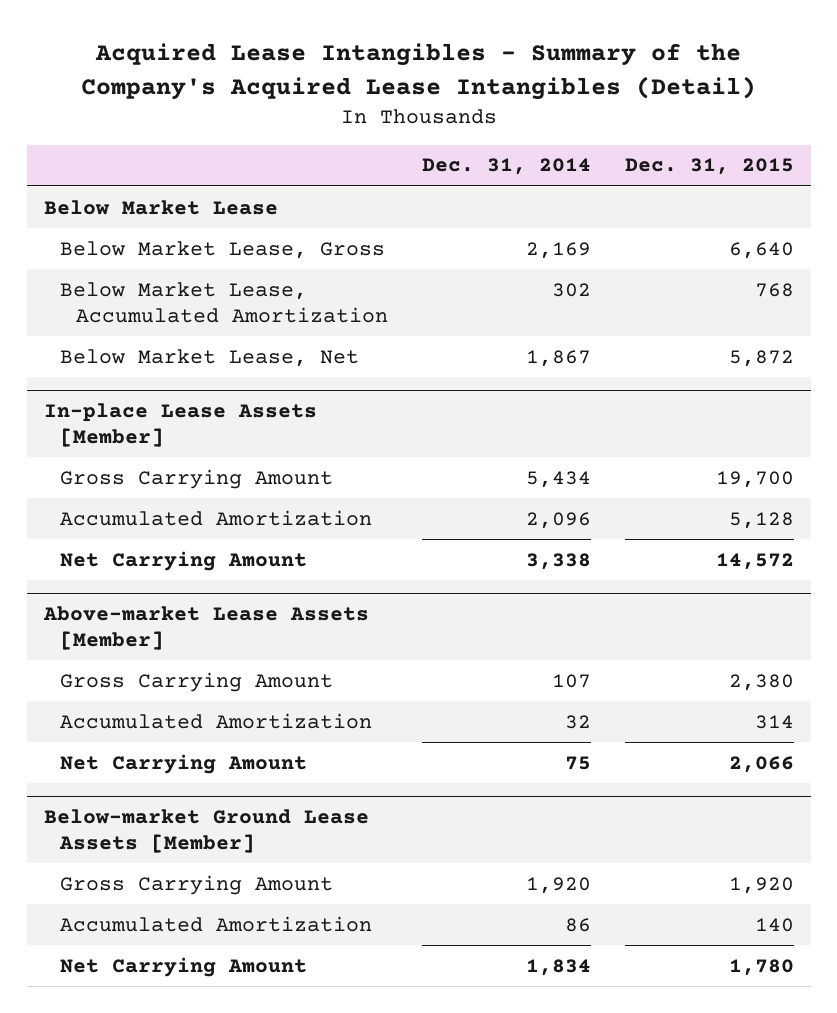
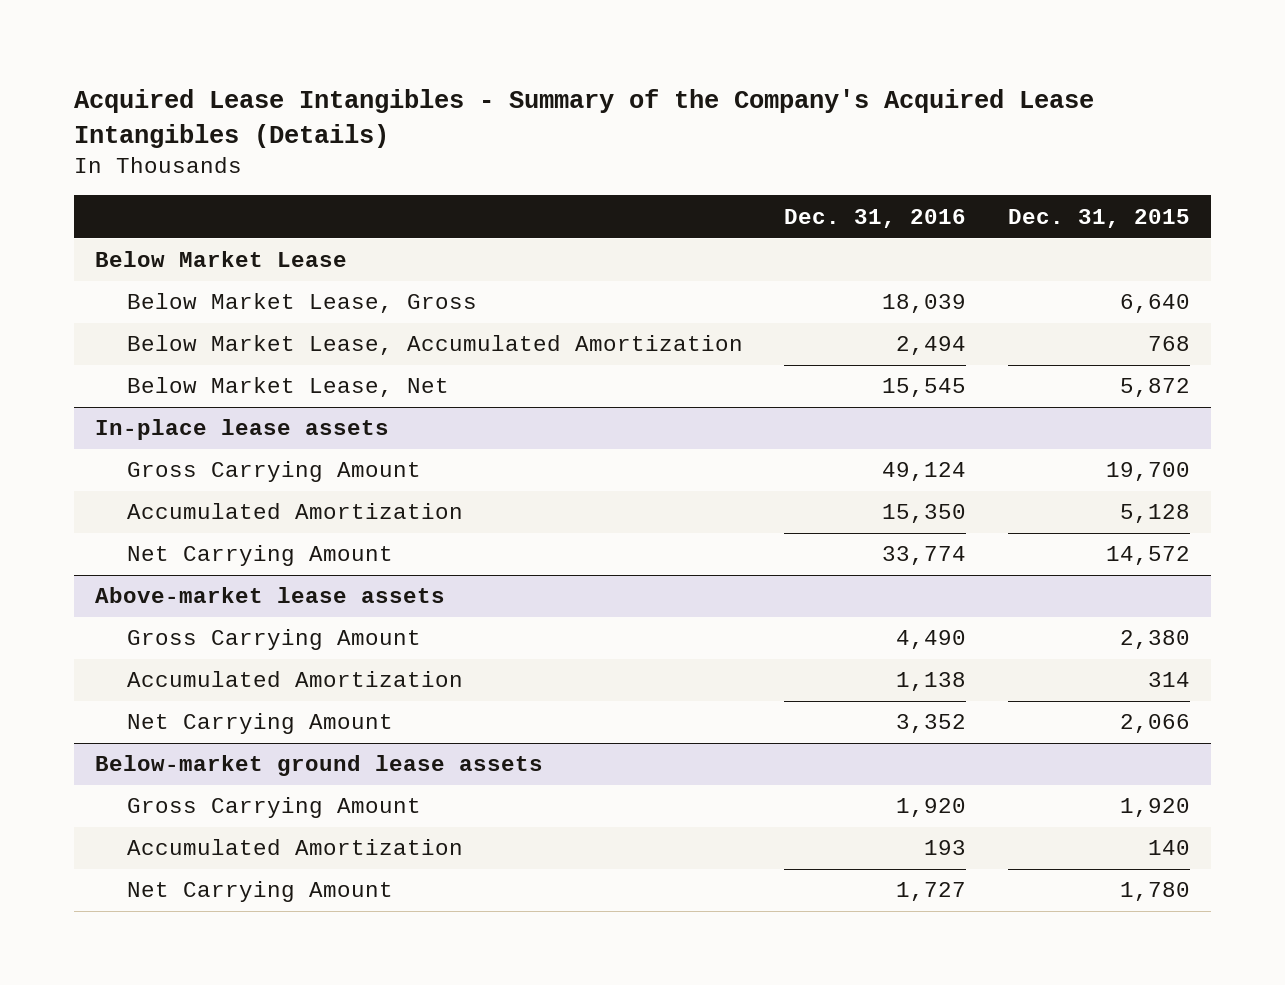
[80,43,756,100] Acquired Lease Intangibles - Summary of the Company's Acquired Lease Intangibles (Detail) -> [73,89,1094,148] Acquired Lease Intangibles - Summary of the Company's Acquired Lease Intangibles (Details)
[422,158,592,176] Dec. 31, 2014 -> none
none -> [784,208,967,228] Dec. 31, 2016
[43,402,317,447] In-place Lease Assets [Member] -> [94,419,389,441] In-place lease assets
[42,605,369,650] Above-market Lease Assets [Member] -> [94,587,445,604] Above-market lease assets
[43,808,369,853] Below-market Ground Lease Assets [Member] -> [94,755,543,777] Below-market ground lease assets

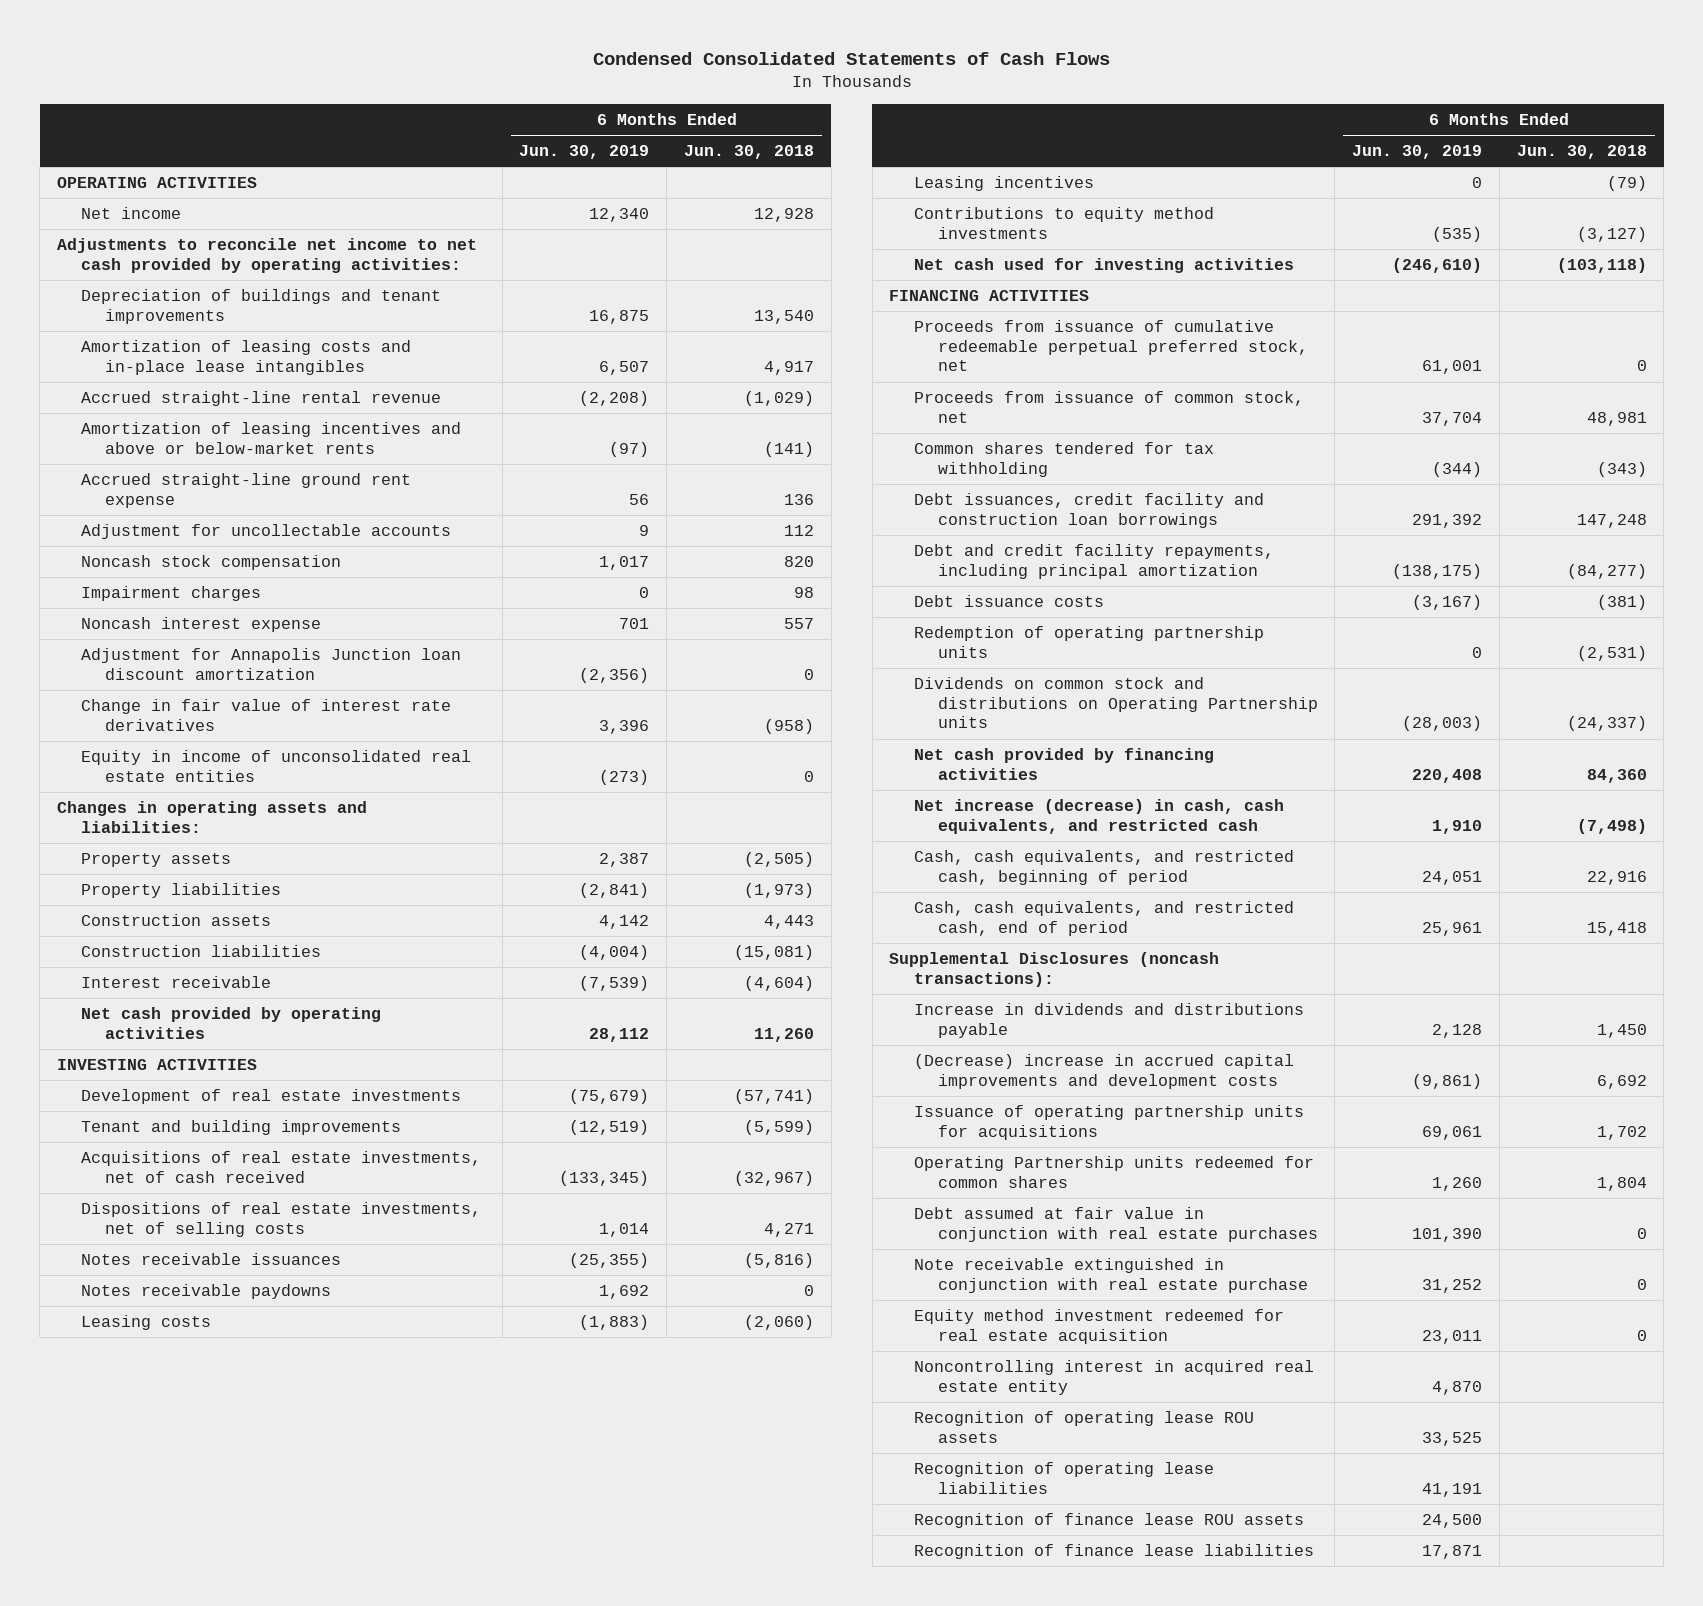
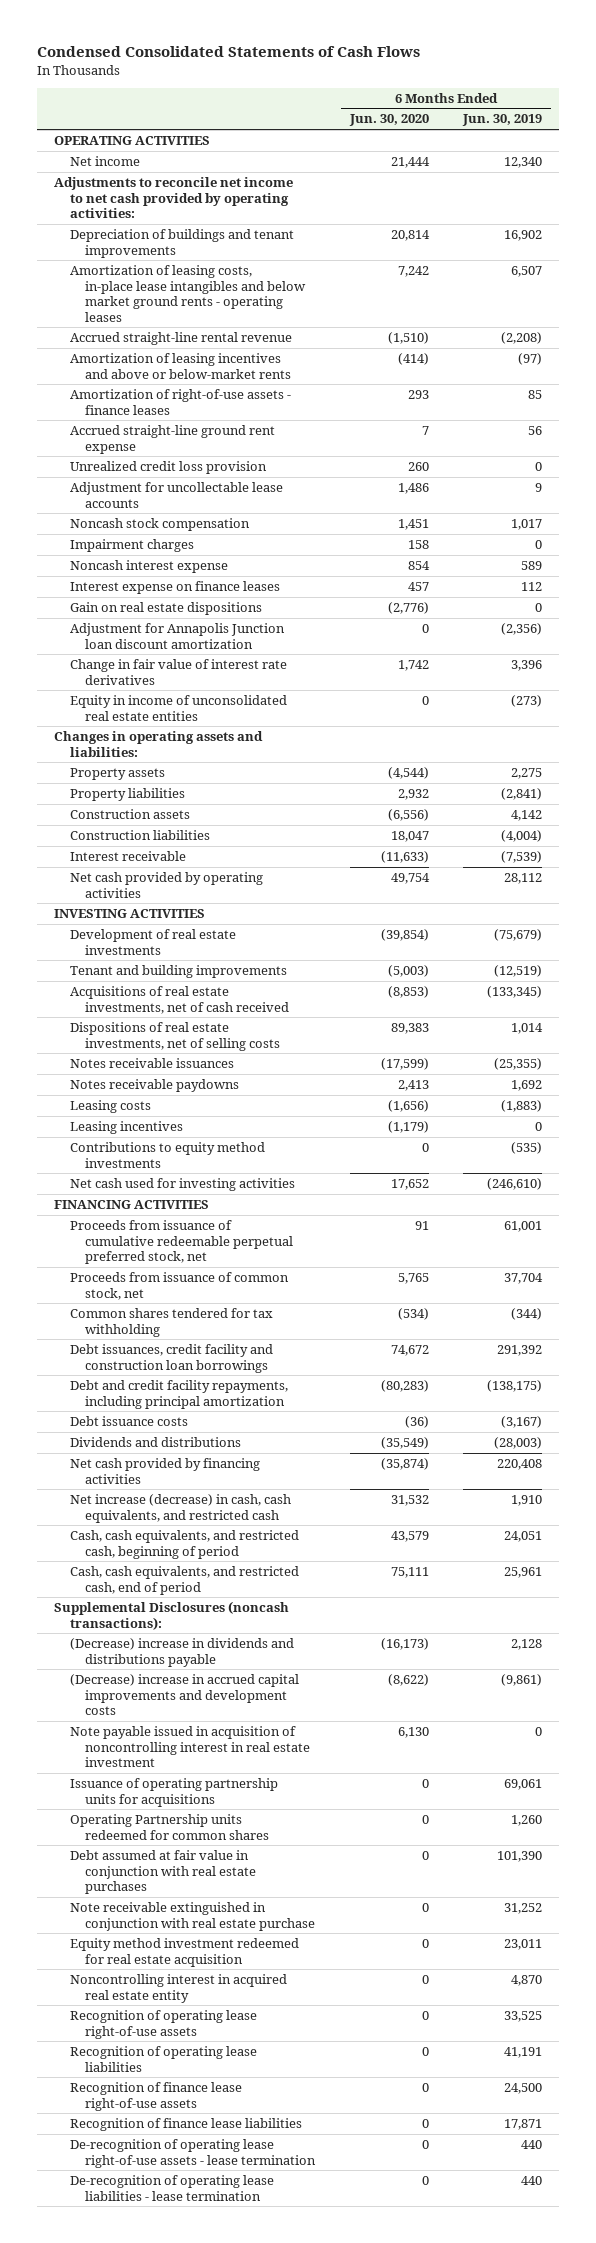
[683,145,814,160] Jun. 30, 2018 -> none
none -> [348,114,429,127] Jun. 30, 2020
[589,309,650,324] 16,875 -> [504,229,543,241] 16,902
[80,340,411,375] Amortization of leasing costs and in-place lease intangibles -> [69,264,306,322] Amortization of leasing costs, in-place lease intangibles and below market ground rents - operating leases
none -> [69,388,291,415] Amortization of right-of-use assets - finance leases
none -> [69,460,267,474] Unrealized credit loss provision
[80,524,451,540] Adjustment for uncollectable accounts -> [69,481,283,508] Adjustment for uncollectable lease accounts
[619,618,650,630] 701 -> [521,560,543,570] 589
none -> [69,580,280,594] Interest expense on finance leases
none -> [69,601,262,615] Gain on real estate dispositions
[599,853,650,868] 2,387 -> [511,767,543,779] 2,275
[913,626,1264,658] Redemption of operating partnership units -> none
[913,677,1318,729] Dividends on common stock and distributions on Operating Partnership units -> [69,1436,241,1447] Dividends and distributions
[913,1003,1304,1038] Increase in dividends and distributions payable -> [69,1637,294,1667] (Decrease) increase in dividends and distributions payable
none -> [69,1725,310,1768] Note payable issued in acquisition of noncontrolling interest in real estate investment
[913,1411,1254,1443] Recognition of operating lease ROU assets -> [69,2009,257,2039] Recognition of operating lease right-of-use assets
[913,1513,1304,1529] Recognition of finance lease ROU assets -> [69,2081,242,2111] Recognition of finance lease right-of-use assets
none -> [69,2138,316,2168] De-recognition of operating lease right-of-use assets - lease termination
none -> [69,2174,274,2201] De-recognition of operating lease liabilities - lease termination

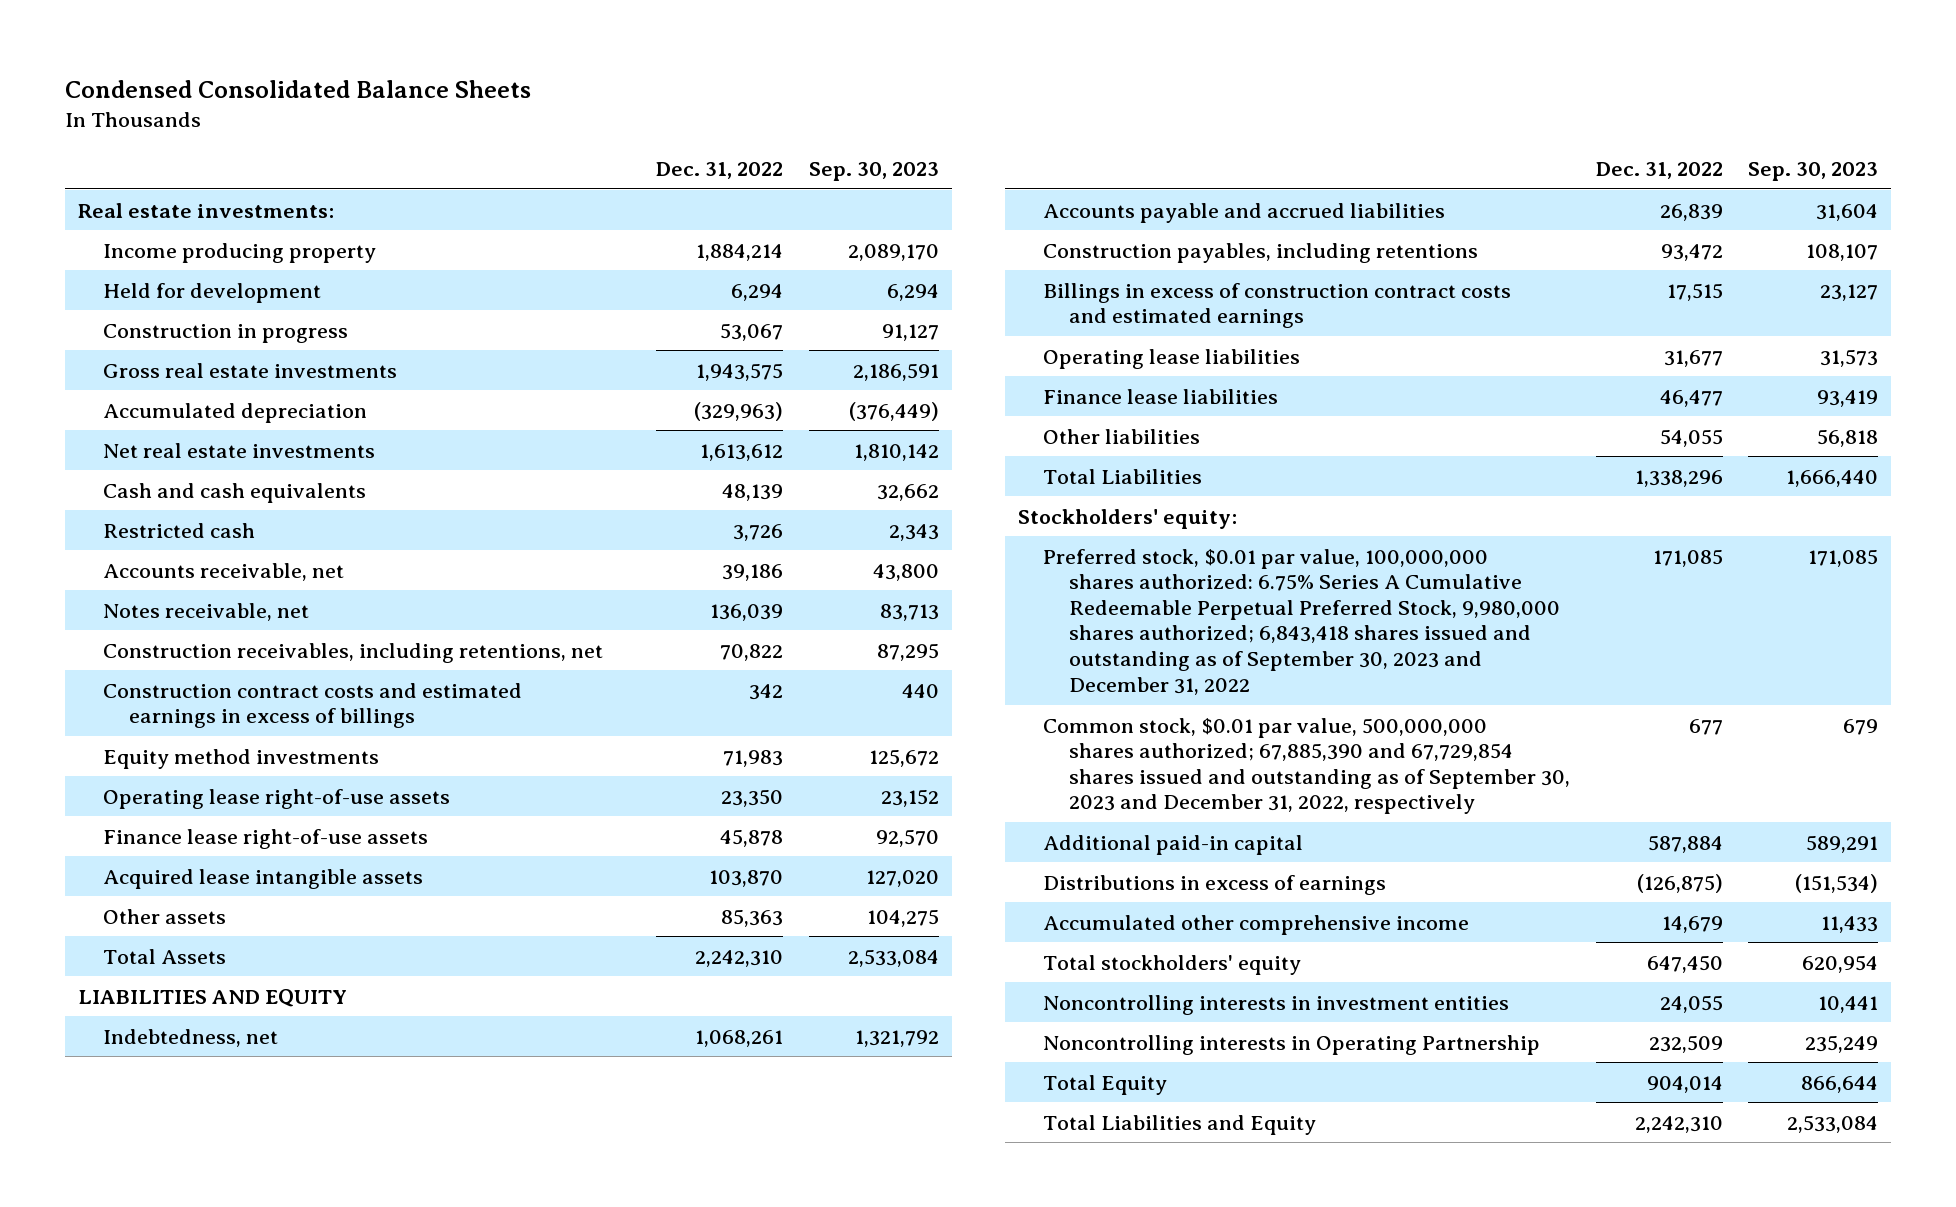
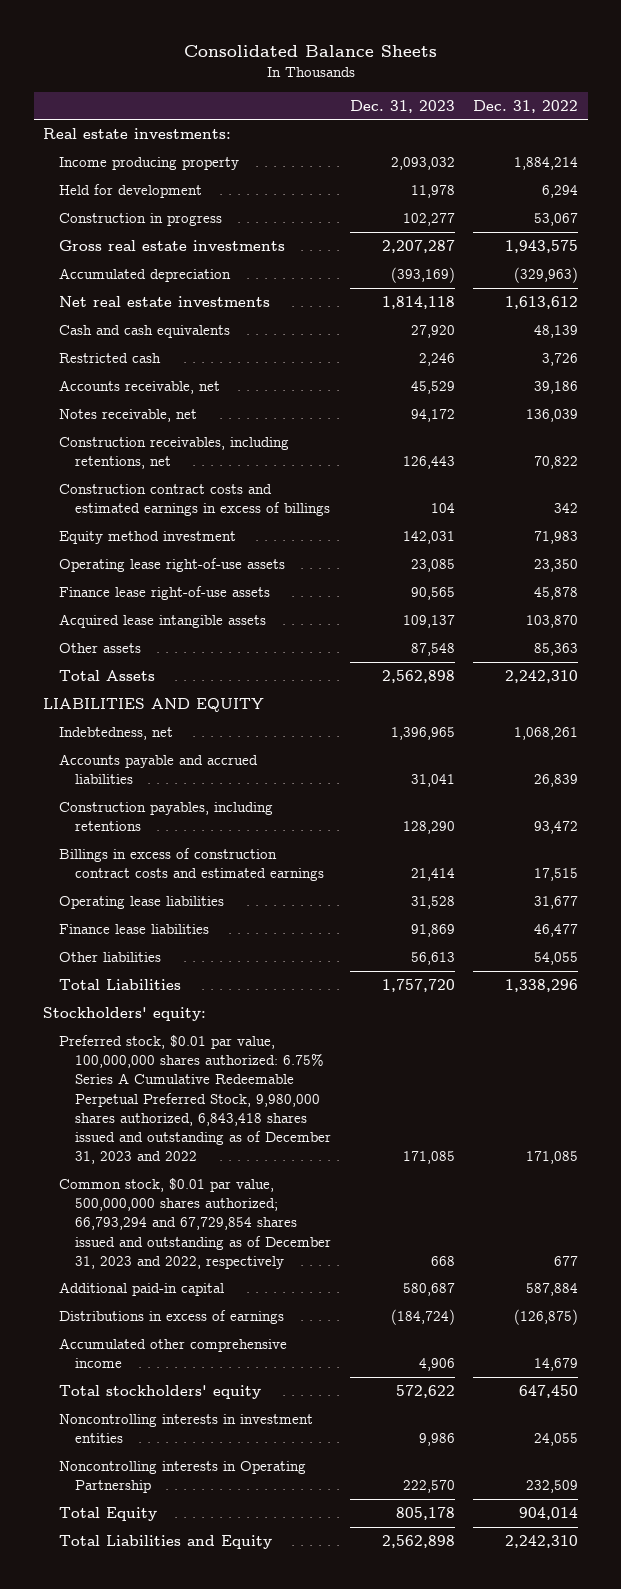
[65,80,532,99] Condensed Consolidated Balance Sheets -> [183,44,437,57] Consolidated Balance Sheets
[808,161,939,181] Sep. 30, 2023 -> none
none -> [349,99,455,113] Dec. 31, 2023
[103,748,380,769] Equity method investments -> [59,530,237,544] Equity method investment
[1043,548,1560,695] Preferred stock, $0.01 par value, 100,000,000 shares authorized: 6.75% Series A Cumulative Redeemable Perpetual Preferred Stock, 9,980,000 shares authorized; 6,843,418 shares issued and outstanding as of September 30, 2023 and December 31, 2022 -> [59,1034,332,1165] Preferred stock, $0.01 par value, 100,000,000 shares authorized: 6.75% Series A Cumulative Redeemable Perpetual Preferred Stock, 9,980,000 shares authorized, 6,843,418 shares issued and outstanding as of December 31, 2023 and 2022
[1043,717,1570,815] Common stock, $0.01 par value, 500,000,000 shares authorized; 67,885,390 and 67,729,854 shares issued and outstanding as of September 30, 2023 and December 31, 2022, respectively -> [59,1177,332,1269] Common stock, $0.01 par value, 500,000,000 shares authorized; 66,793,294 and 67,729,854 shares issued and outstanding as of December 31, 2023 and 2022, respectively

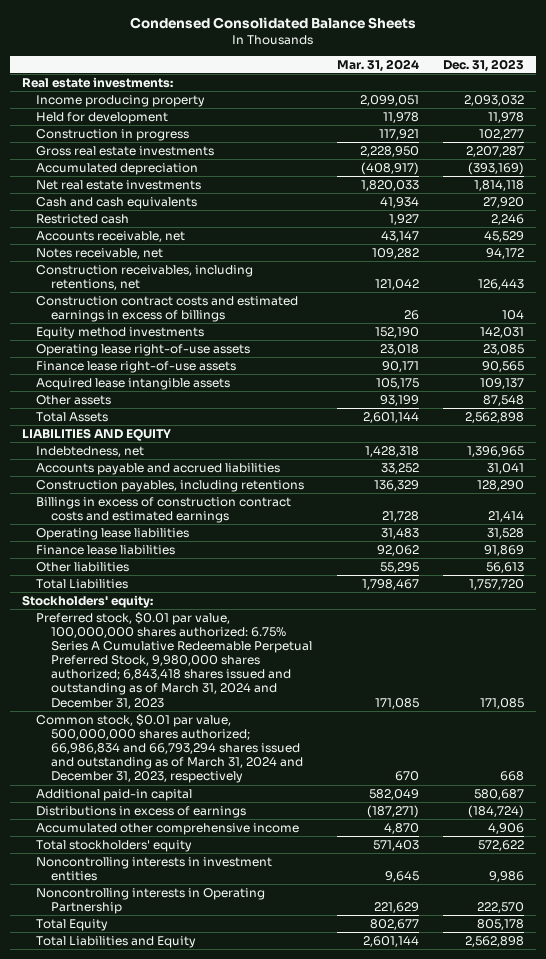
[183,44,437,57] Consolidated Balance Sheets -> [129,16,416,29] Condensed Consolidated Balance Sheets
[473,99,579,113] Dec. 31, 2022 -> none
none -> [336,58,419,72] Mar. 31, 2024
[59,530,237,544] Equity method investment -> [36,326,205,339] Equity method investments
[59,1034,332,1165] Preferred stock, $0.01 par value, 100,000,000 shares authorized: 6.75% Series A Cumulative Redeemable Perpetual Preferred Stock, 9,980,000 shares authorized, 6,843,418 shares issued and outstanding as of December 31, 2023 and 2022 -> [36,611,313,709] Preferred stock, $0.01 par value, 100,000,000 shares authorized: 6.75% Series A Cumulative Redeemable Perpetual Preferred Stock, 9,980,000 shares authorized; 6,843,418 shares issued and outstanding as of March 31, 2024 and December 31, 2023
[59,1177,332,1269] Common stock, $0.01 par value, 500,000,000 shares authorized; 66,793,294 and 67,729,854 shares issued and outstanding as of December 31, 2023 and 2022, respectively -> [36,713,304,784] Common stock, $0.01 par value, 500,000,000 shares authorized; 66,986,834 and 66,793,294 shares issued and outstanding as of March 31, 2024 and December 31, 2023, respectively

